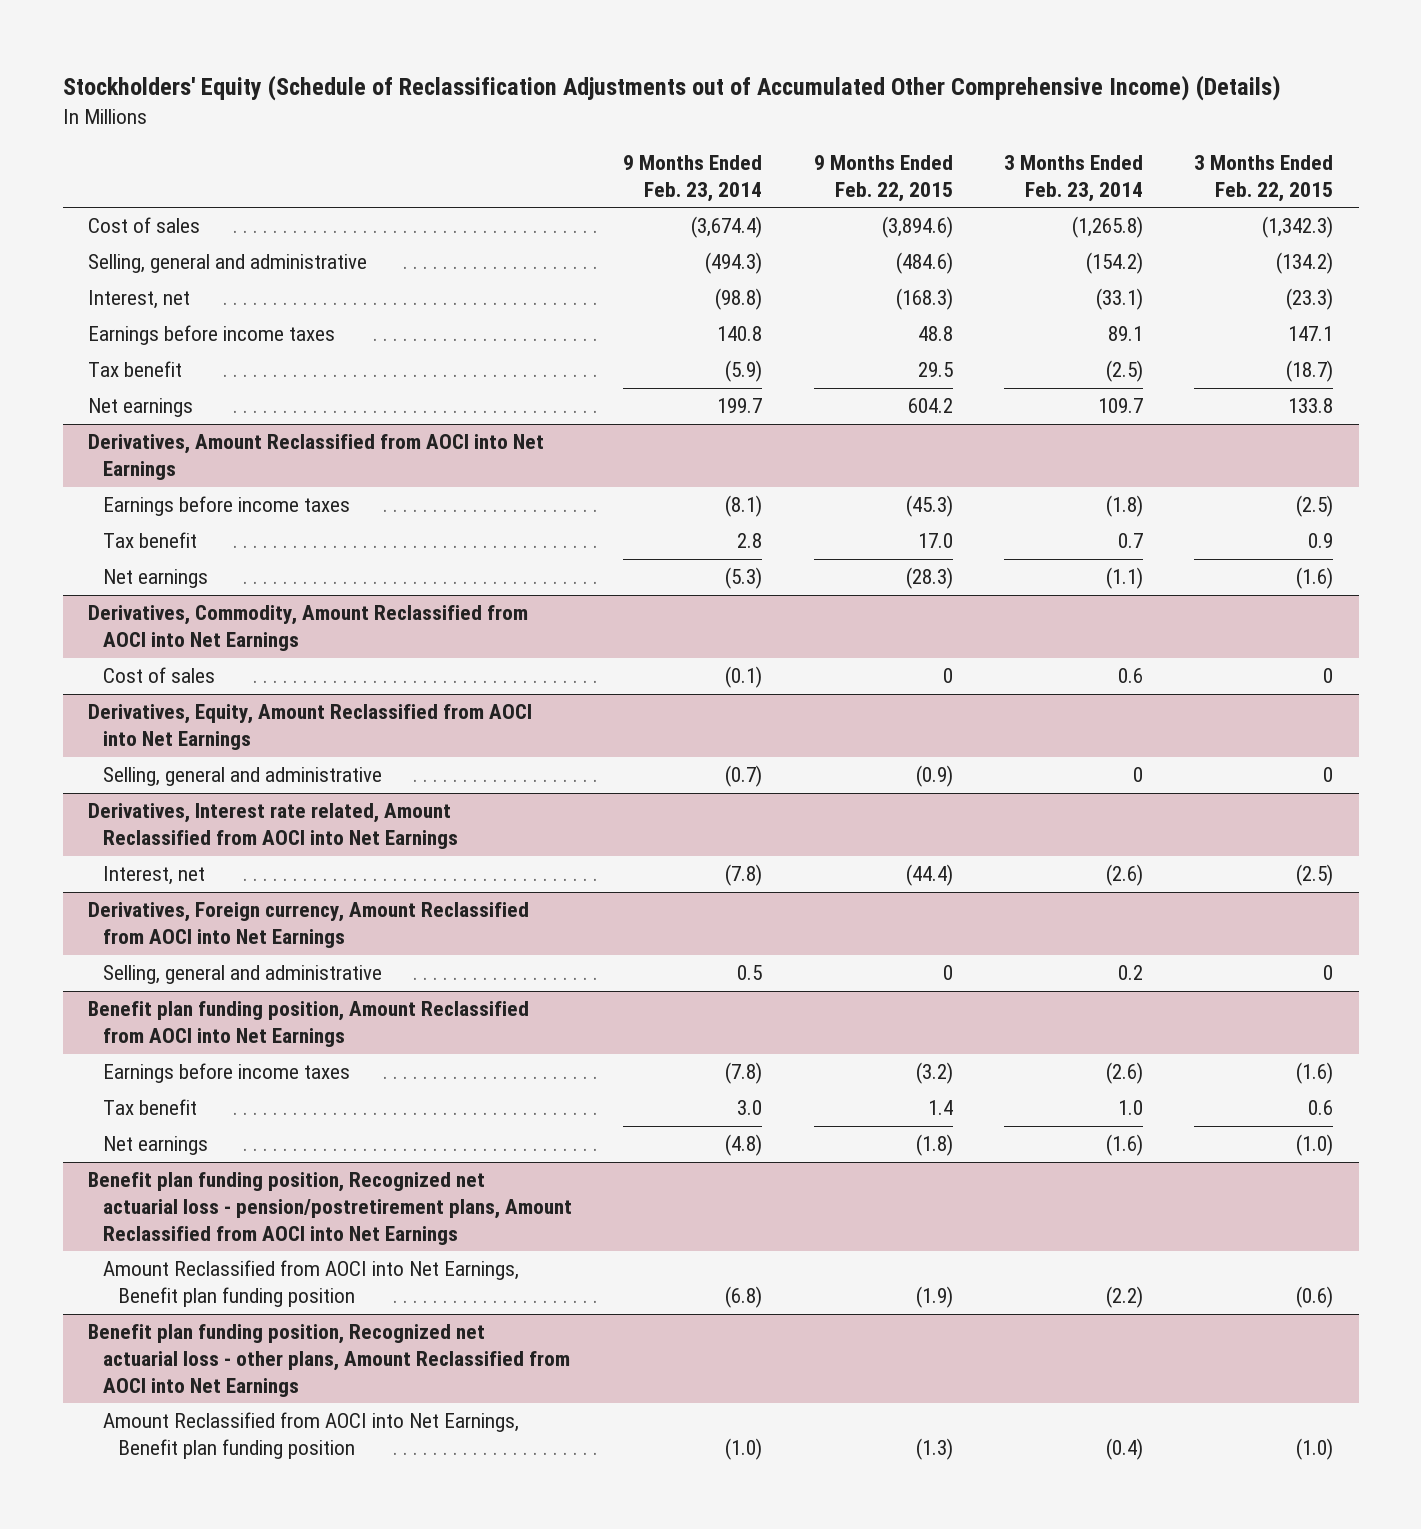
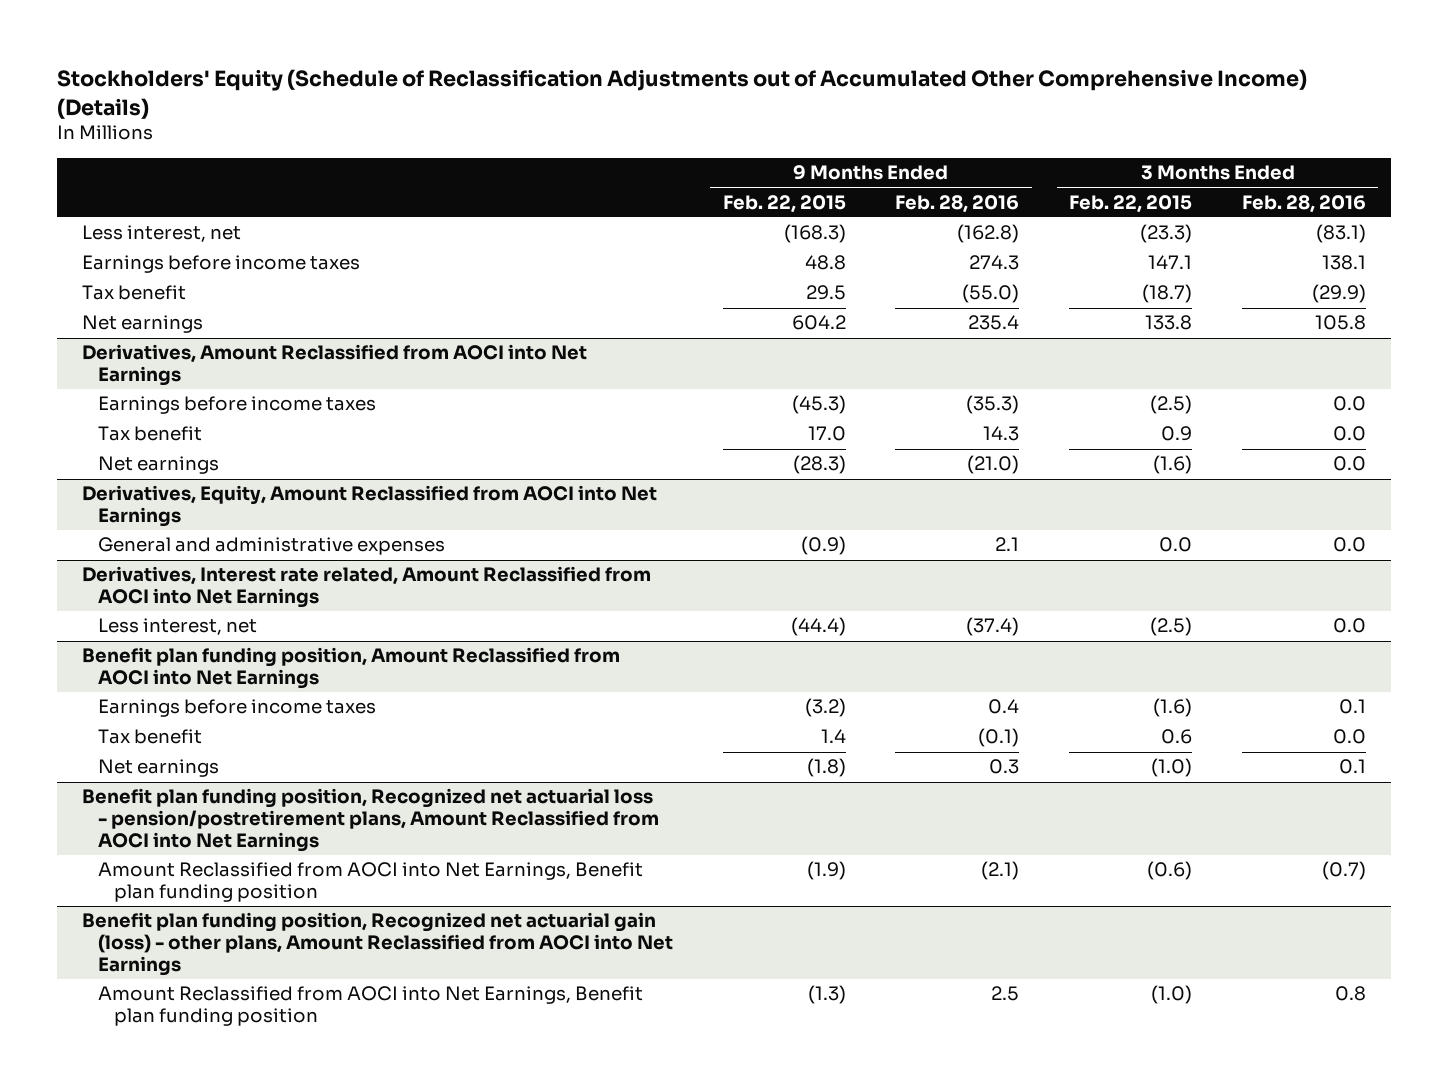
[623,154,763,202] 9 Months Ended Feb. 23, 2014 -> none
[1003,154,1143,202] 3 Months Ended Feb. 23, 2014 -> none
none -> [895,194,1020,213] Feb. 28, 2016
none -> [1241,194,1366,213] Feb. 28, 2016
[88,217,201,234] Cost of sales -> none
[88,254,368,274] Selling, general and administrative -> none
[88,290,191,310] Interest, net -> [82,225,242,243] Less interest, net
[88,605,529,652] Derivatives, Commodity, Amount Reclassified from AOCI into Net Earnings -> none
[103,667,216,684] Cost of sales -> none
[103,767,383,787] Selling, general and administrative -> [97,537,445,556] General and administrative expenses
[1322,767,1333,783] 0 -> [1159,537,1193,553] 0.0
[88,902,530,949] Derivatives, Foreign currency, Amount Reclassified from AOCI into Net Earnings -> none
[103,965,383,985] Selling, general and administrative -> none
[103,866,206,886] Interest, net -> [97,618,257,636] Less interest, net
[88,1324,571,1398] Benefit plan funding position, Recognized net actuarial loss - other plans, Amount Reclassified from AOCI into Net Earnings -> [82,912,673,976] Benefit plan funding position, Recognized net actuarial gain (loss) - other plans, Amount Reclassified from AOCI into Net Earnings

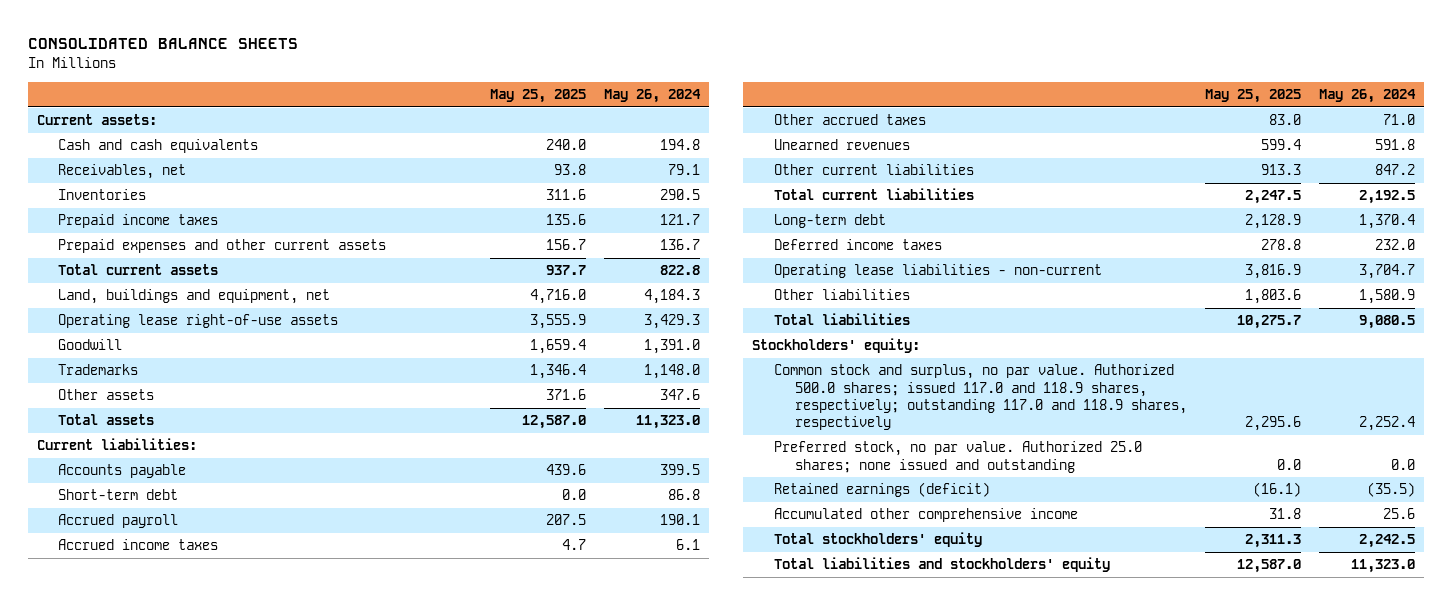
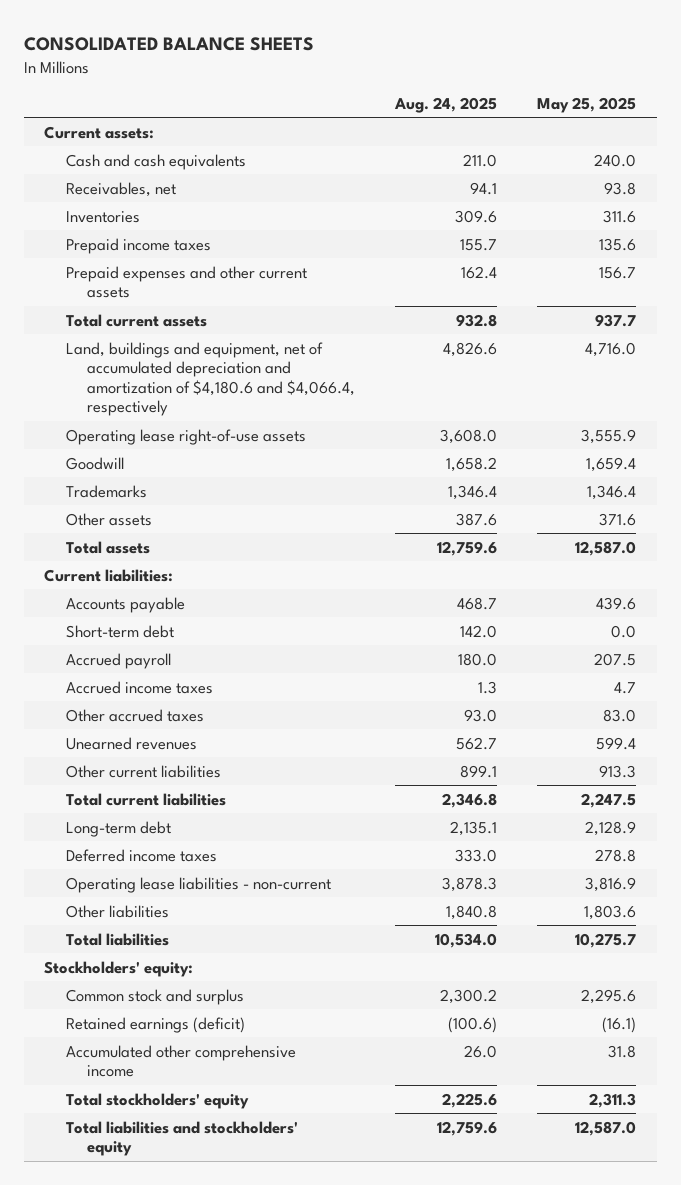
[603,89,701,104] May 26, 2024 -> none
none -> [393,96,497,113] Aug. 24, 2025
[58,289,331,305] Land, buildings and equipment, net -> [65,341,355,417] Land, buildings and equipment, net of accumulated depreciation and amortization of $4,180.6 and $4,066.4, respectively
[773,441,1142,473] Preferred stock, no par value. Authorized 25.0 shares; none issued and outstanding -> none
[773,364,1188,431] Common stock and surplus, no par value. Authorized 500.0 shares; issued 117.0 and 118.9 shares, respectively; outstanding 117.0 and 118.9 shares, respectively -> [65,988,244,1005] Common stock and surplus

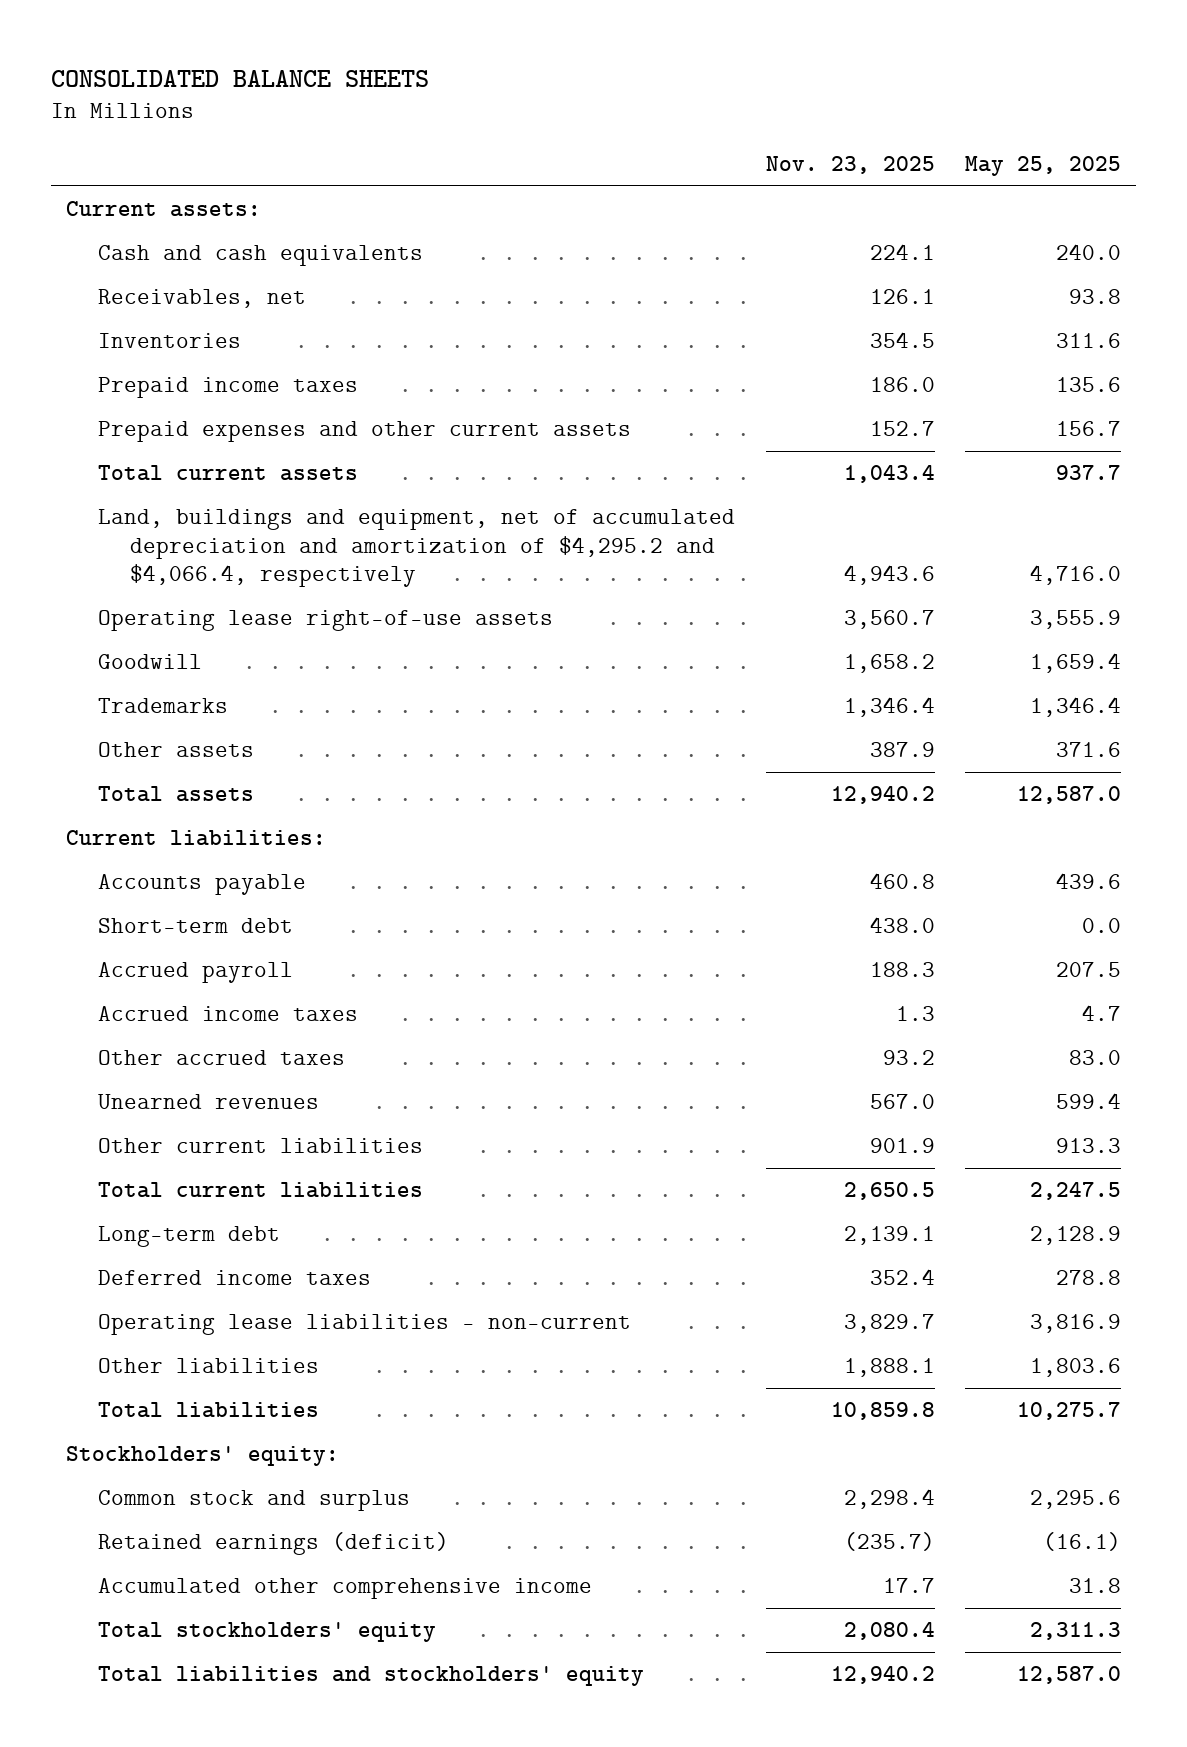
[393,96,497,113] Aug. 24, 2025 -> none
none -> [765,155,935,174] Nov. 23, 2025
[65,341,355,417] Land, buildings and equipment, net of accumulated depreciation and amortization of $4,180.6 and $4,066.4, respectively -> [98,509,736,587] Land, buildings and equipment, net of accumulated depreciation and amortization of $4,295.2 and $4,066.4, respectively

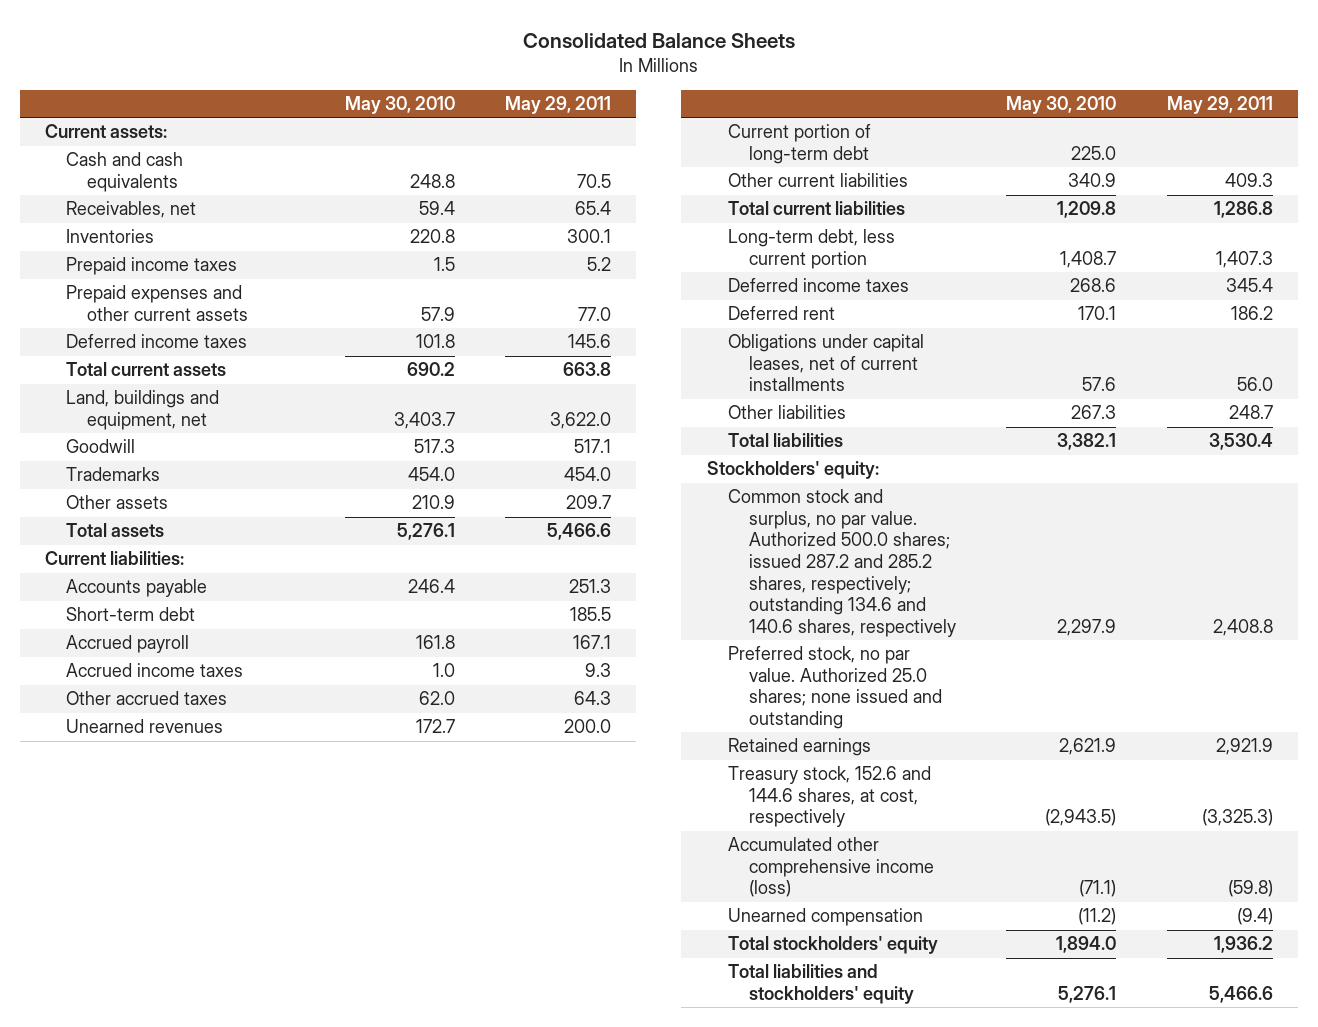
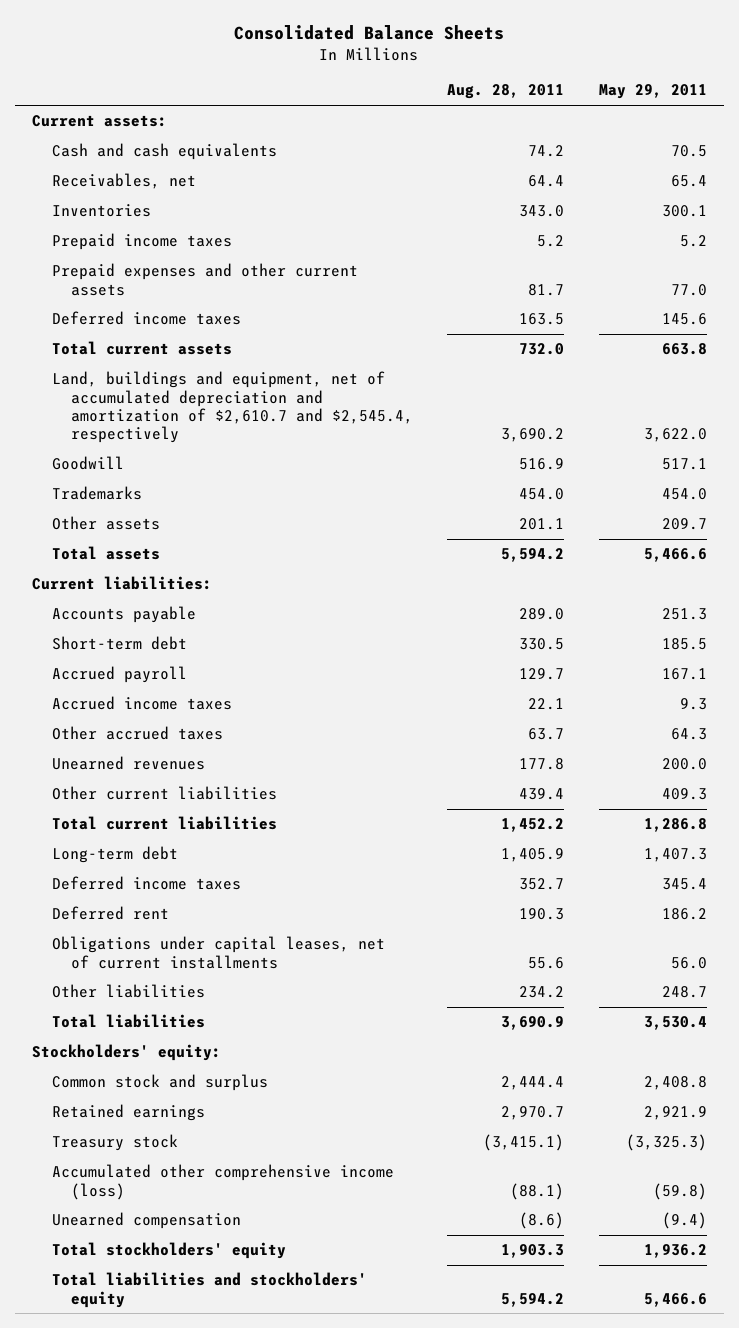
[344,96,455,115] May 30, 2010 -> none
none -> [447,84,565,100] Aug. 28, 2011
[65,390,219,430] Land, buildings and equipment, net -> [51,371,414,444] Land, buildings and equipment, net of accumulated depreciation and amortization of $2,610.7 and $2,545.4, respectively
[727,124,871,164] Current portion of long-term debt -> none
[727,229,895,269] Long-term debt, less current portion -> [51,846,178,864] Long-term debt
[727,646,942,729] Preferred stock, no par value. Authorized 25.0 shares; none issued and outstanding -> none
[727,489,956,637] Common stock and surplus, no par value. Authorized 500.0 shares; issued 287.2 and 285.2 shares, respectively; outstanding 134.6 and 140.6 shares, respectively -> [51,1074,268,1092] Common stock and surplus
[727,766,931,828] Treasury stock, 152.6 and 144.6 shares, at cost, respectively -> [51,1134,178,1152] Treasury stock

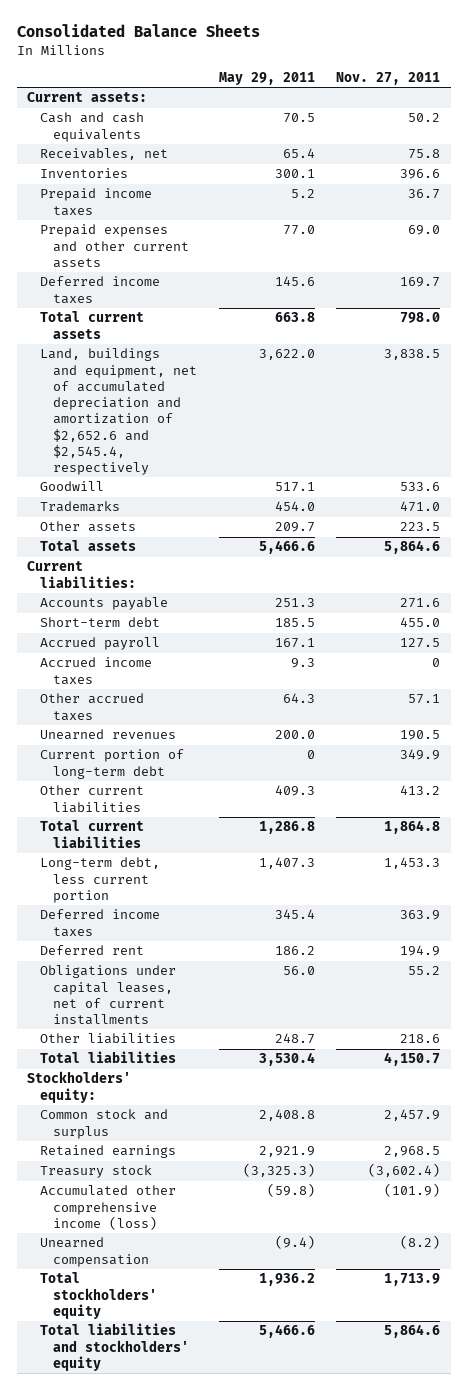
[447,84,565,100] Aug. 28, 2011 -> none
none -> [336,72,441,86] Nov. 27, 2011
[51,371,414,444] Land, buildings and equipment, net of accumulated depreciation and amortization of $2,610.7 and $2,545.4, respectively -> [40,348,197,476] Land, buildings and equipment, net of accumulated depreciation and amortization of $2,652.6 and $2,545.4, respectively
none -> [40,749,185,779] Current portion of long-term debt
[51,846,178,864] Long-term debt -> [40,857,161,903] Long-term debt, less current portion

